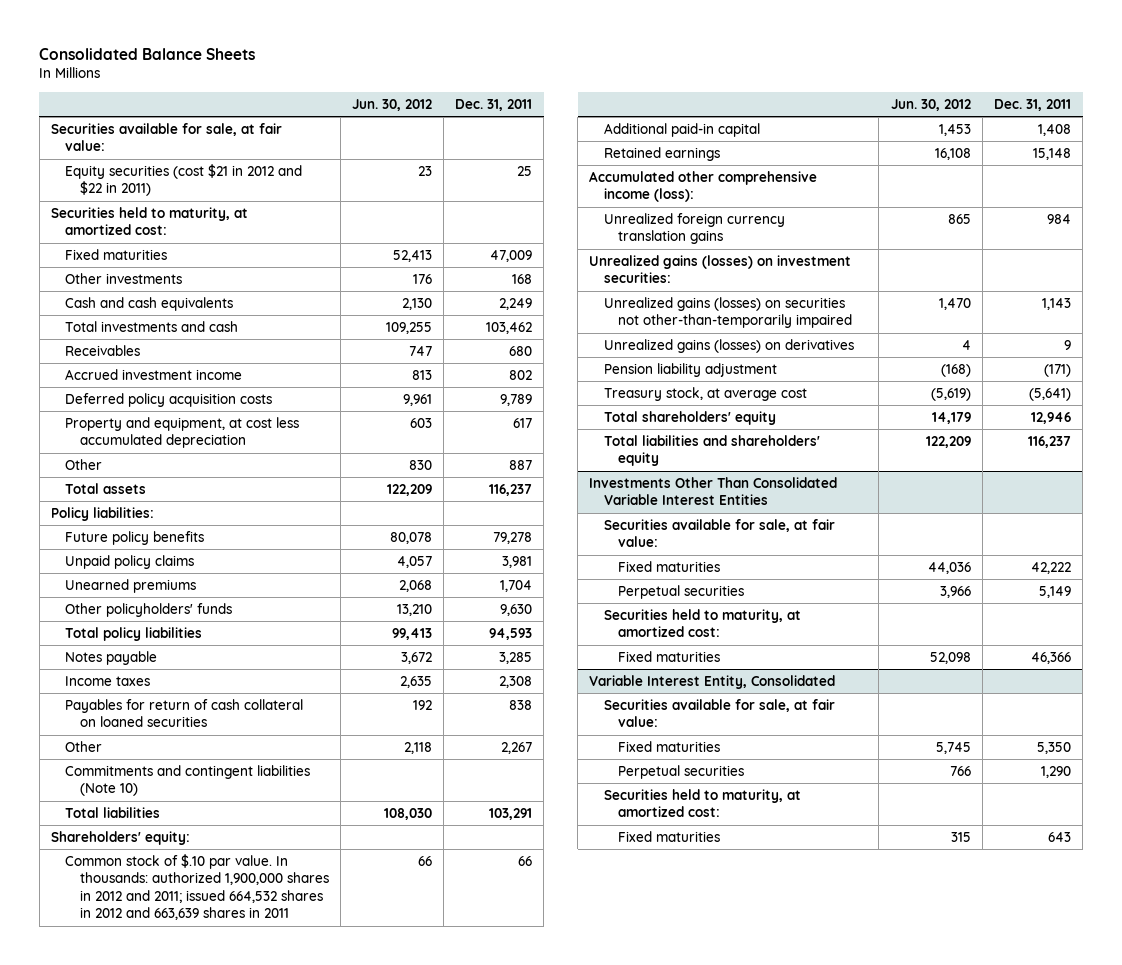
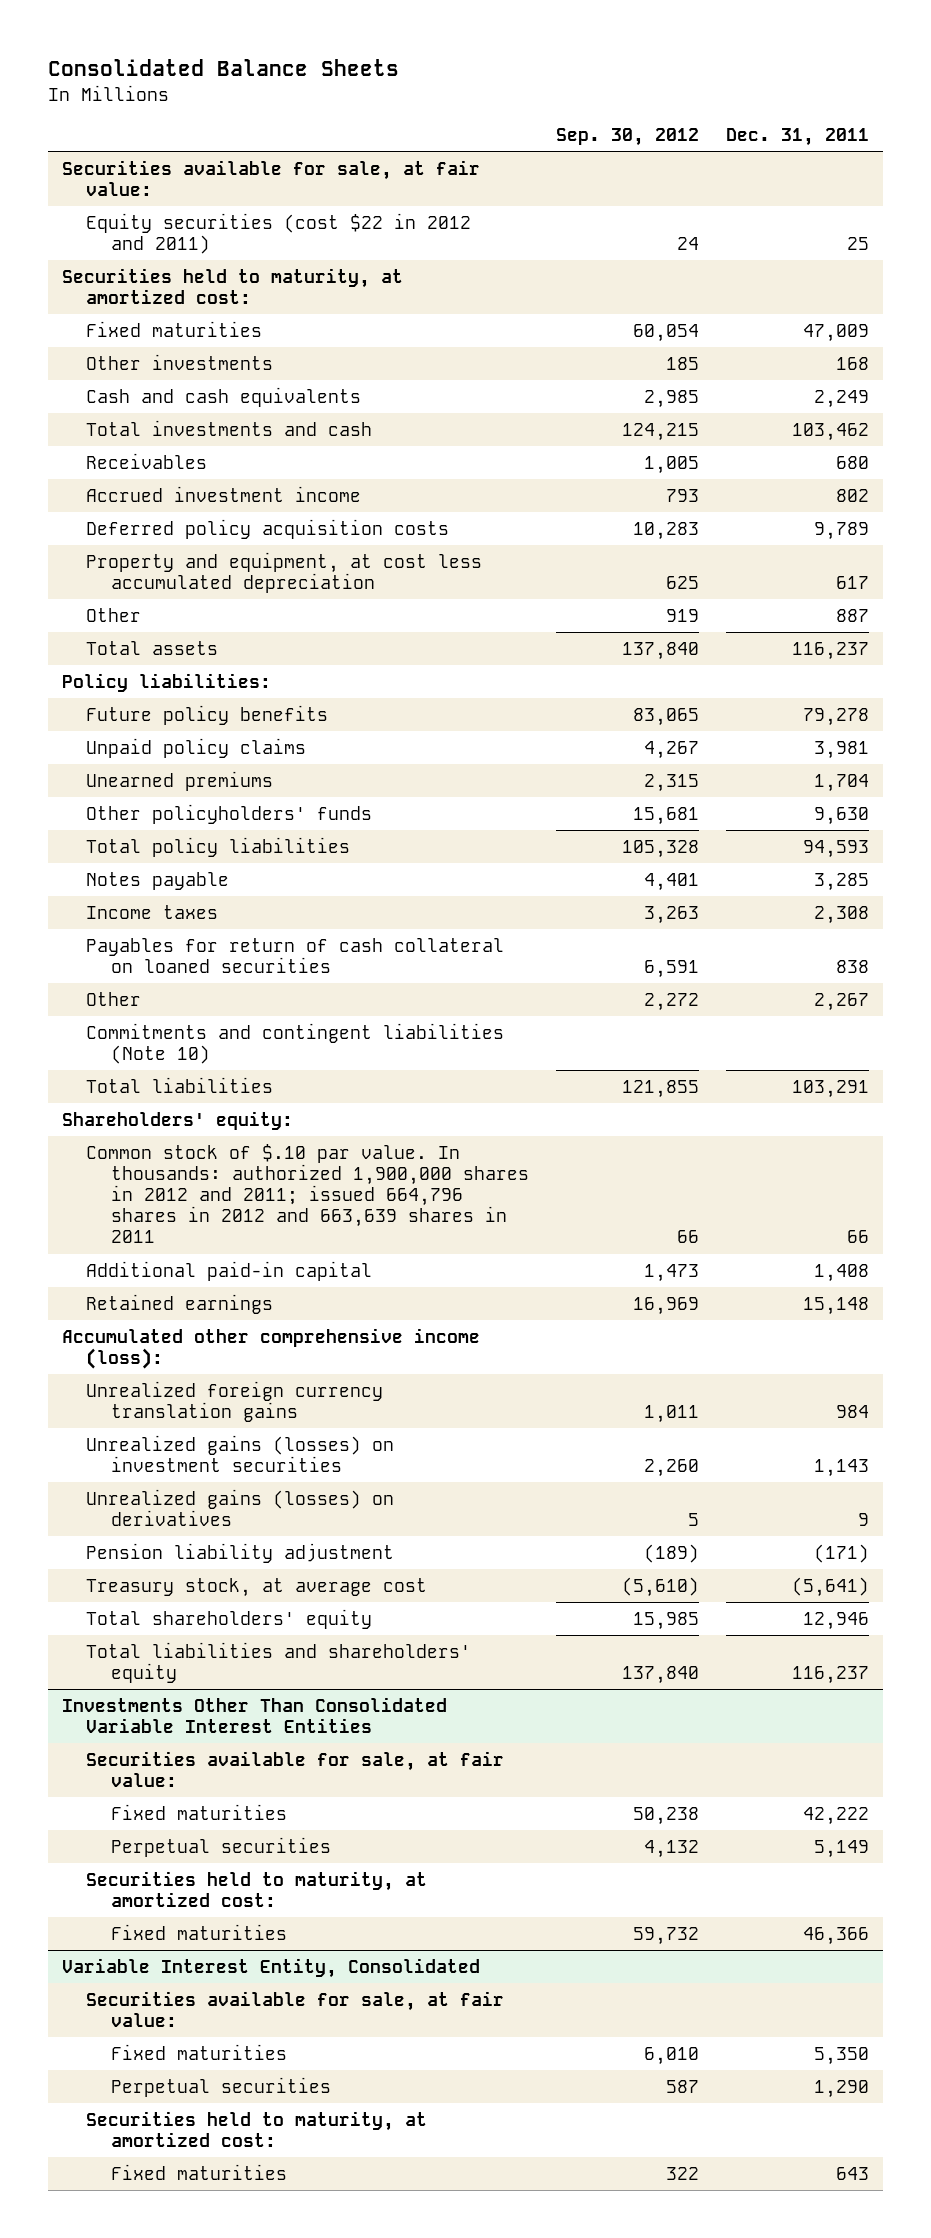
[351,98,432,111] Jun. 30, 2012 -> none
none -> [555,128,699,147] Sep. 30, 2012
[65,164,303,197] Equity securities (cost $21 in 2012 and $22 in 2011) -> [86,212,472,254] Equity securities (cost $22 in 2012 and 2011)
[65,854,329,921] Common stock of $.10 par value. In thousands: authorized 1,900,000 shares in 2012 and 2011; issued 664,532 shares in 2012 and 663,639 shares in 2011 -> [86,1143,529,1244] Common stock of $.10 par value. In thousands: authorized 1,900,000 shares in 2012 and 2011; issued 664,796 shares in 2012 and 663,639 shares in 2011
[589,255,852,284] Unrealized gains (losses) on investment securities: -> none
[603,297,853,329] Unrealized gains (losses) on securities not other-than-temporarily impaired -> [86,1434,395,1472] Unrealized gains (losses) on investment securities

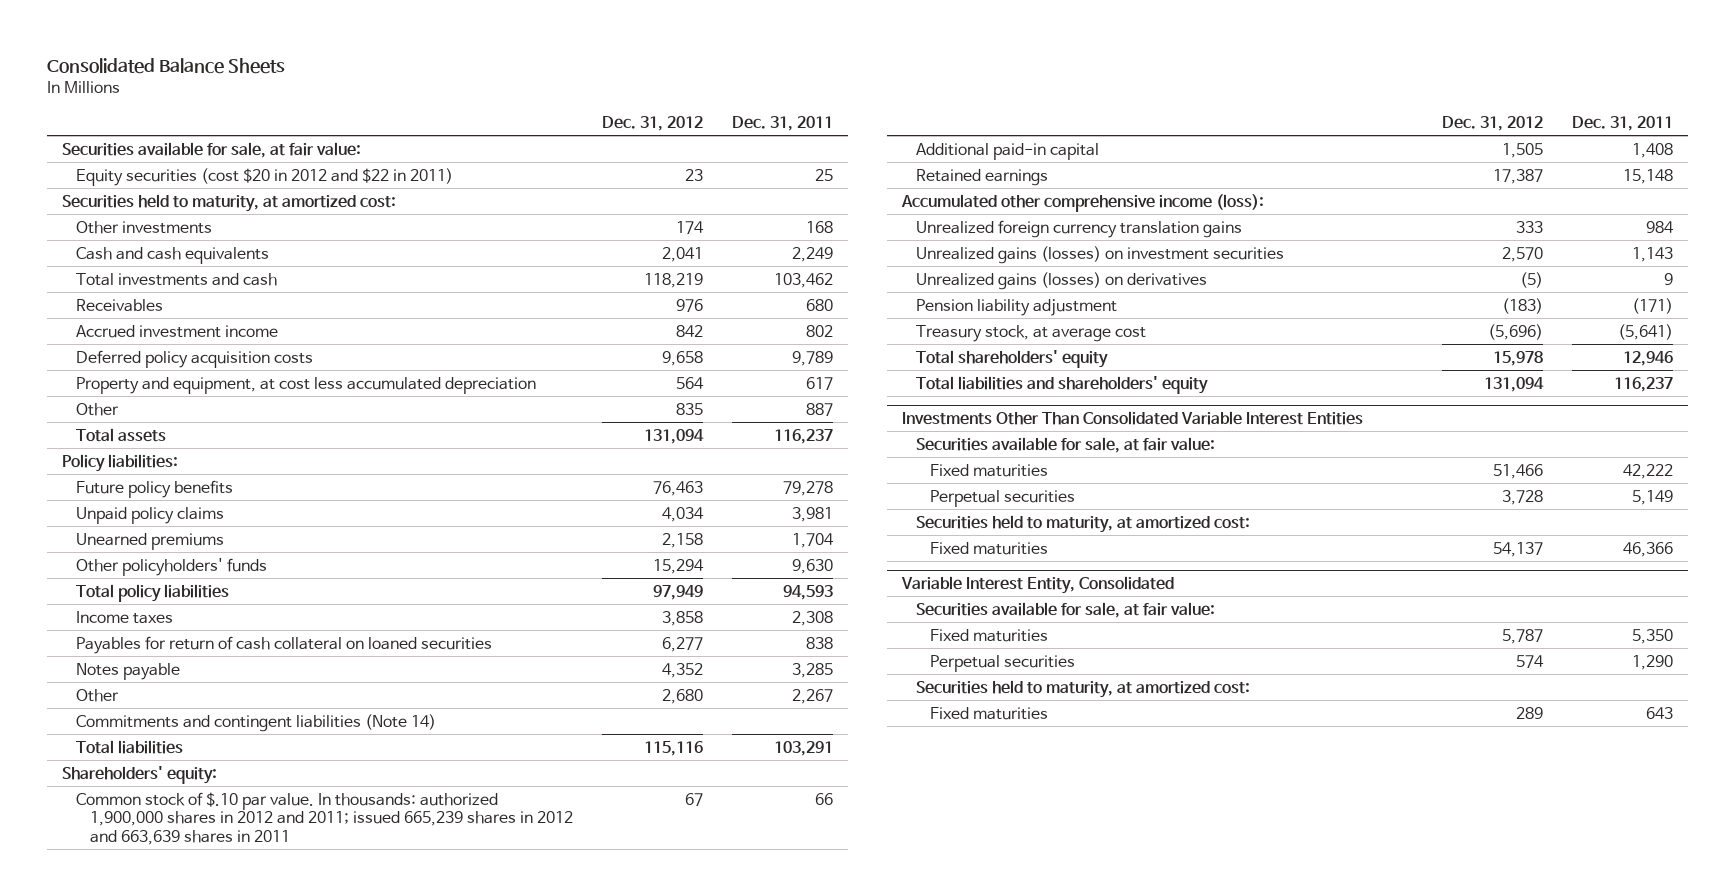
[555,128,699,147] Sep. 30, 2012 -> none
none -> [601,115,703,131] Dec. 31, 2012
[86,212,472,254] Equity securities (cost $22 in 2012 and 2011) -> [75,167,453,186] Equity securities (cost $20 in 2012 and $22 in 2011)
[86,320,263,337] Fixed maturities -> none
[86,871,230,890] Notes payable -> [75,662,180,680] Notes payable
[86,1022,505,1064] Commitments and contingent liabilities (Note 10) -> [75,713,436,732] Commitments and contingent liabilities (Note 14)
[86,1143,529,1244] Common stock of $.10 par value. In thousands: authorized 1,900,000 shares in 2012 and 2011; issued 664,796 shares in 2012 and 663,639 shares in 2011 -> [75,791,573,846] Common stock of $.10 par value. In thousands: authorized 1,900,000 shares in 2012 and 2011; issued 665,239 shares in 2012 and 663,639 shares in 2011

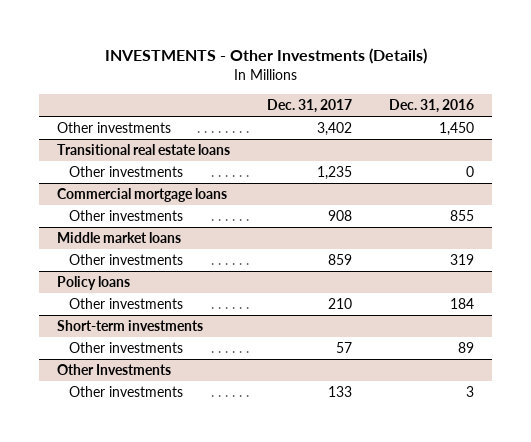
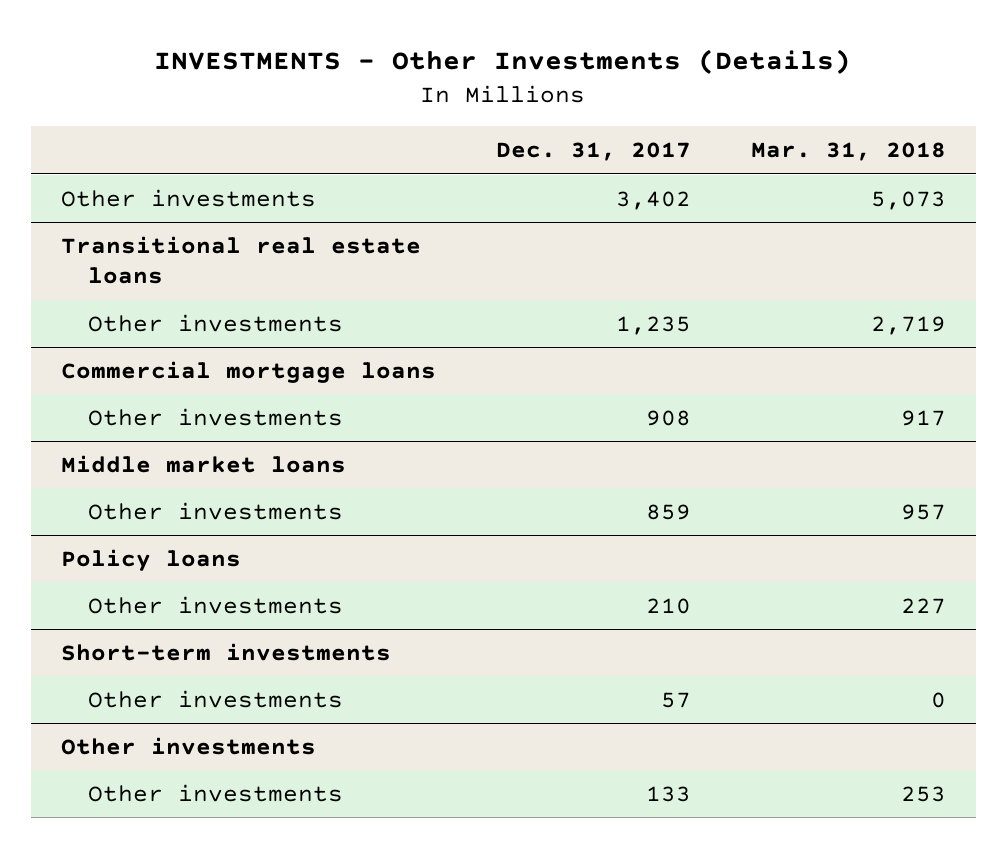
[388,98,474,113] Dec. 31, 2016 -> none
none -> [750,142,946,162] Mar. 31, 2018
[57,364,172,376] Other Investments -> [60,736,316,755] Other investments

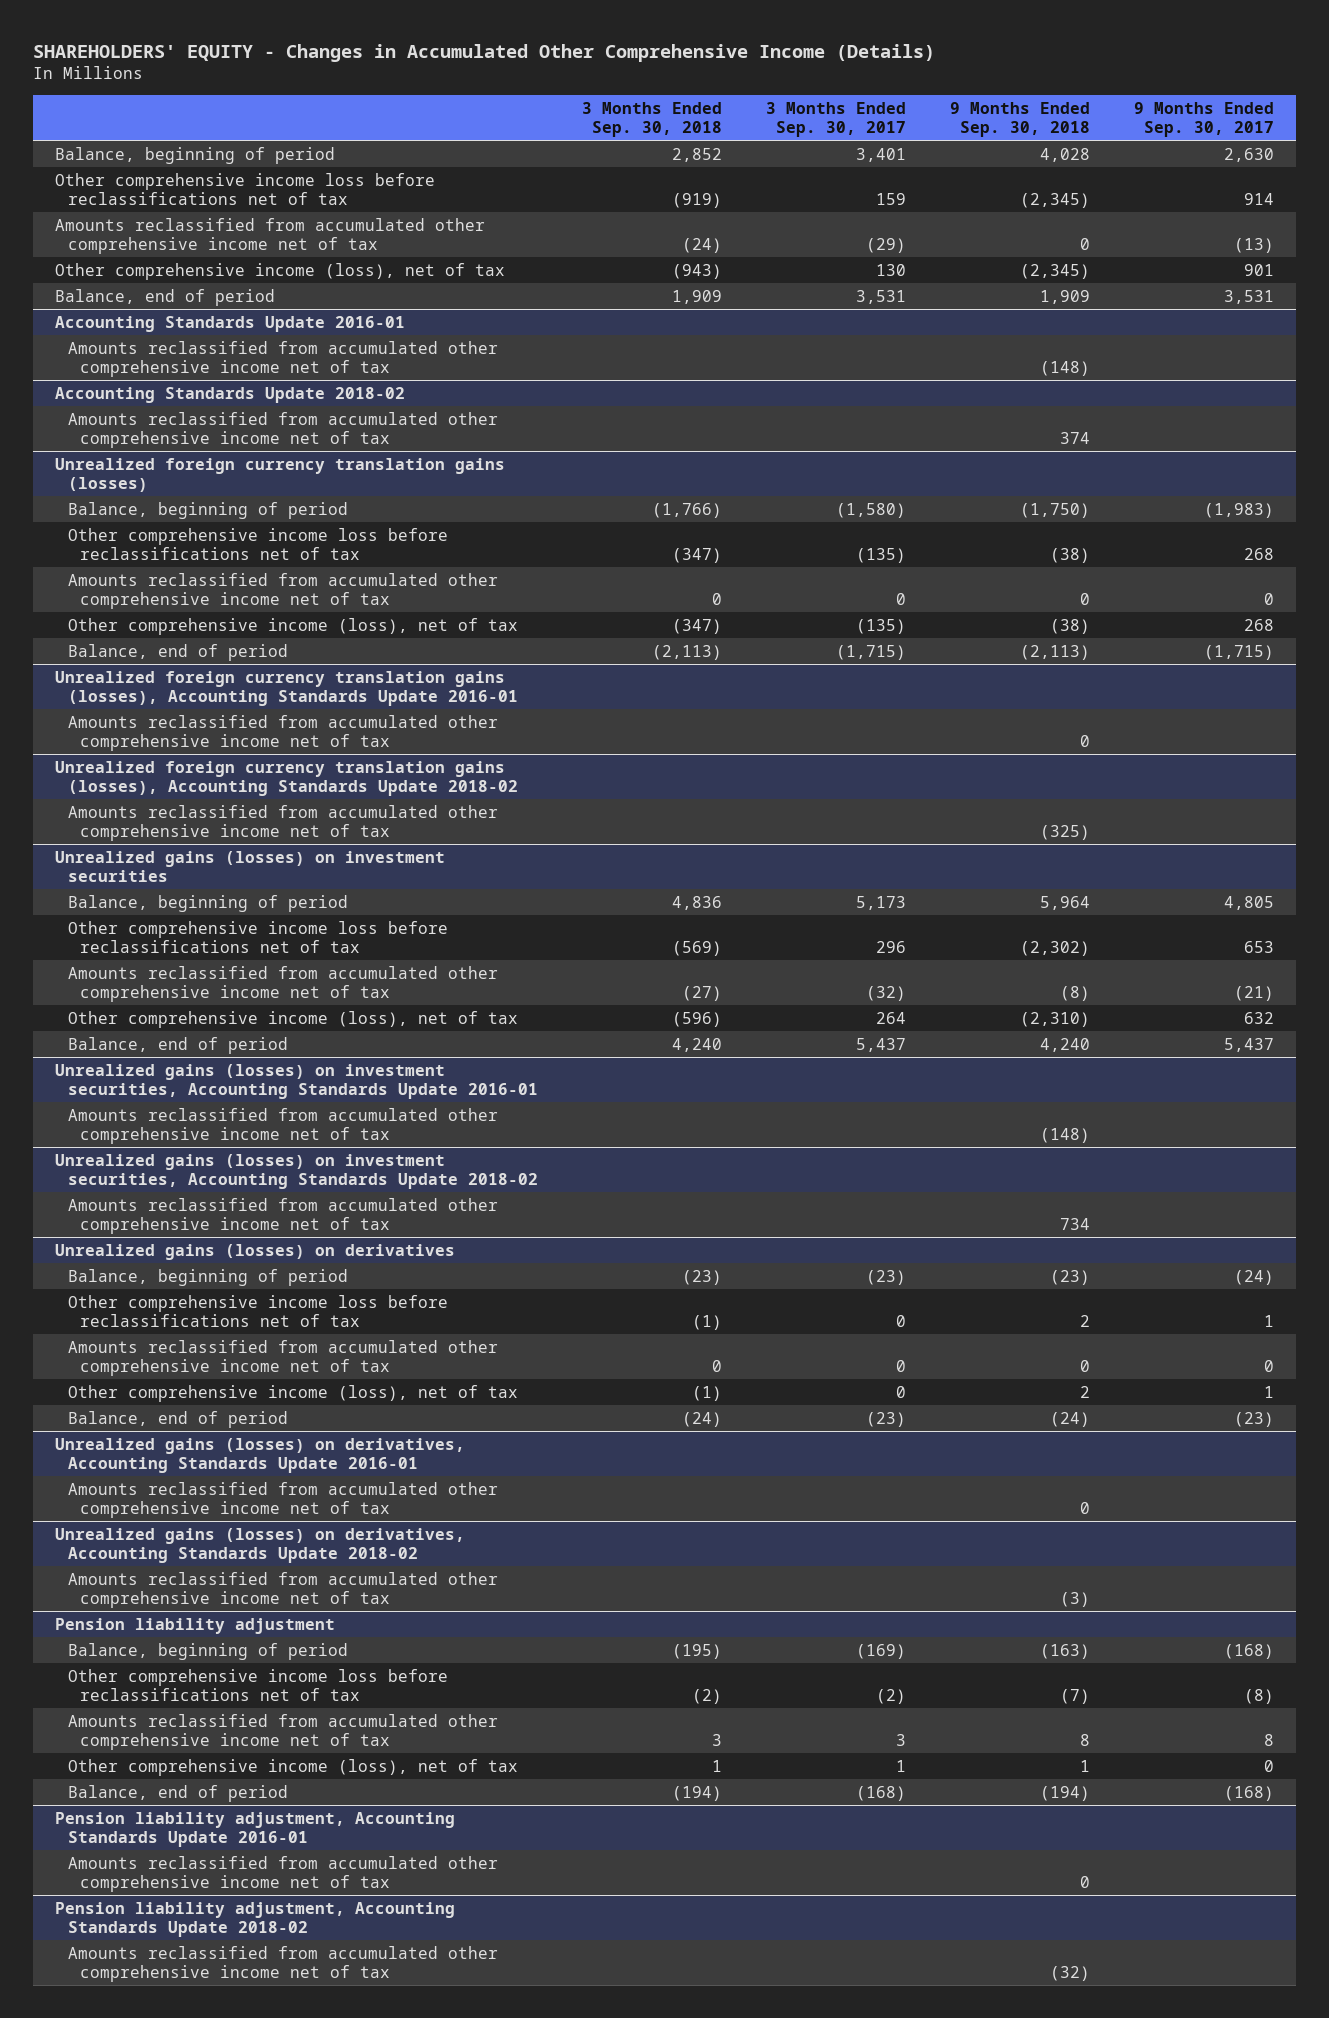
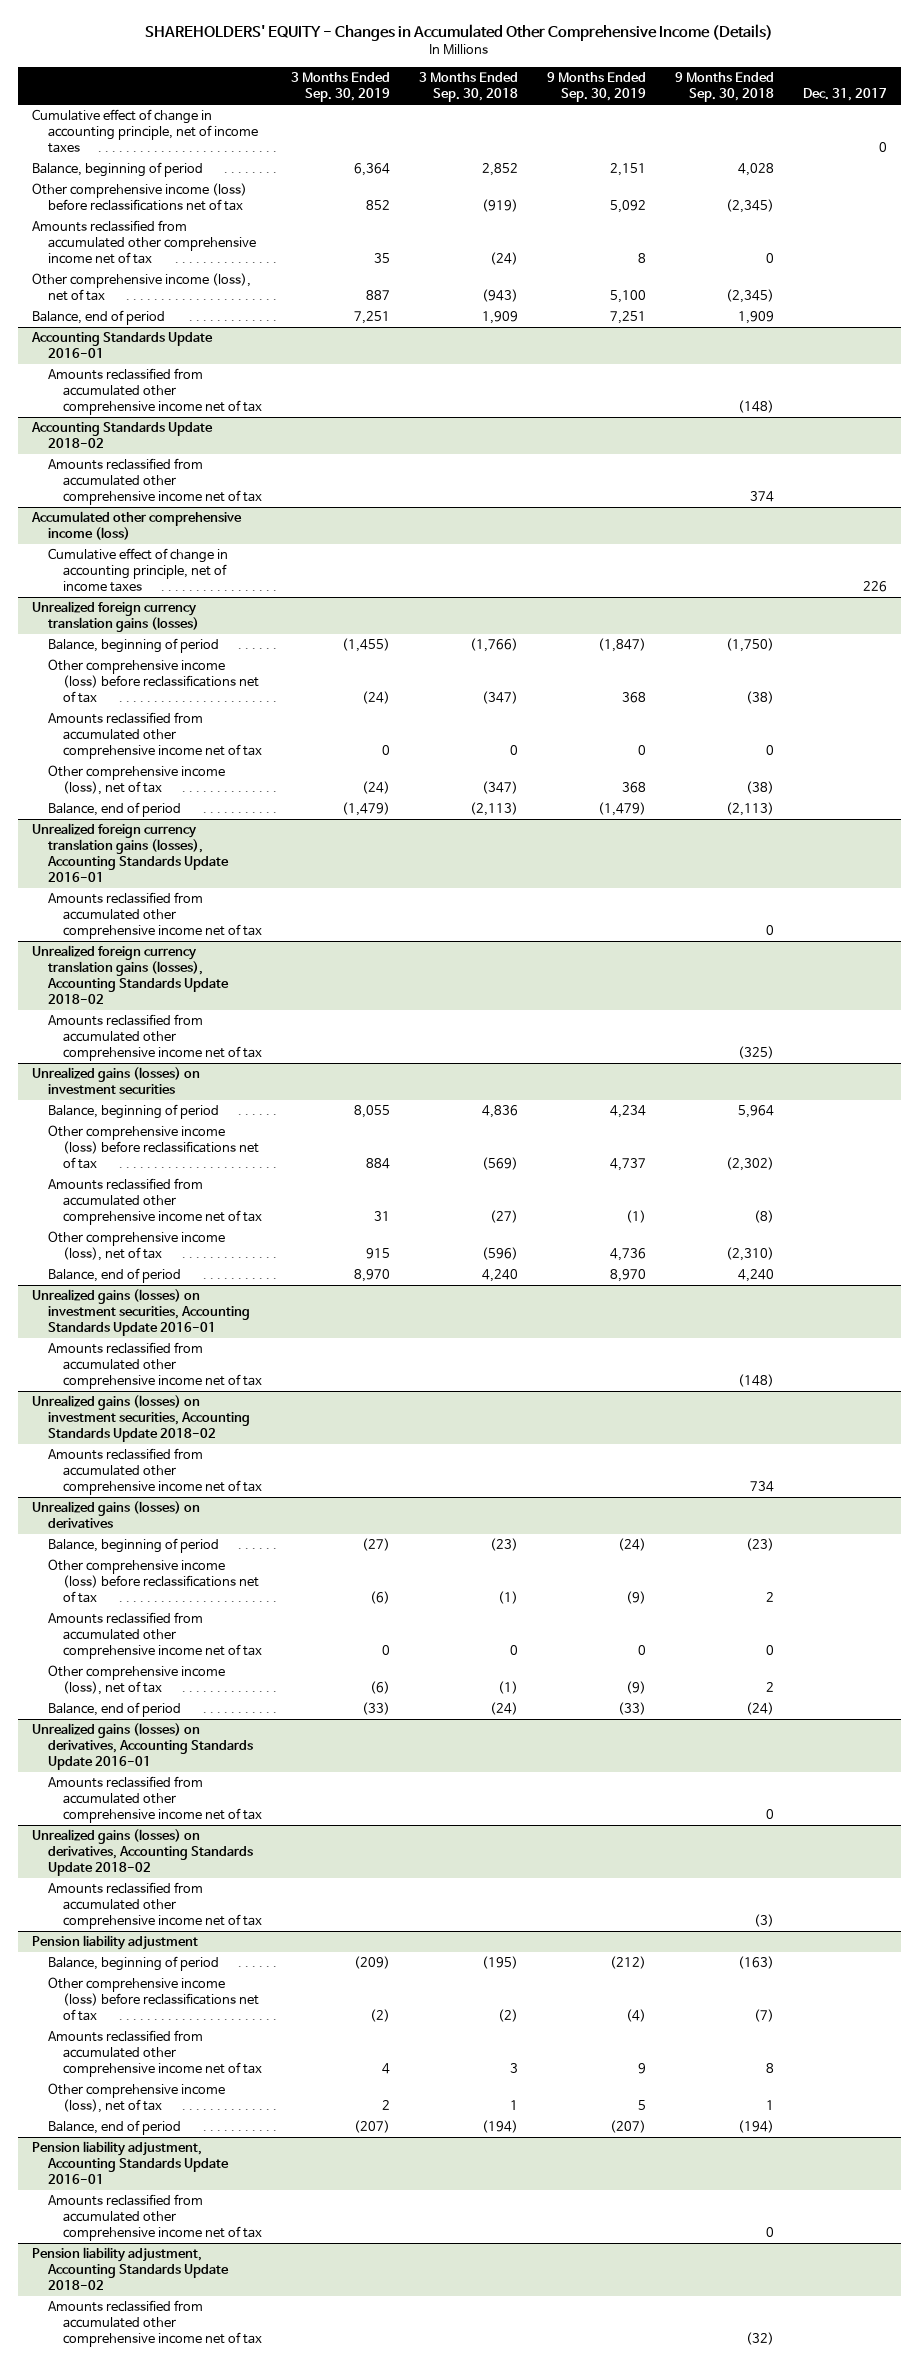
[765,101,906,137] 3 Months Ended Sep. 30, 2017 -> none
[1133,101,1274,137] 9 Months Ended Sep. 30, 2017 -> none
none -> [291,72,391,103] 3 Months Ended Sep. 30, 2019
none -> [546,72,646,103] 9 Months Ended Sep. 30, 2019
none -> [802,88,887,102] Dec. 31, 2017
none -> [31,109,258,153] Cumulative effect of change in accounting principle, net of income taxes
[54,172,435,205] Other comprehensive income loss before reclassifications net of tax -> [31,183,247,212] Other comprehensive income (loss) before reclassifications net of tax
none -> [30,511,242,541] Accumulated other comprehensive income (loss)
none -> [47,548,228,592] Cumulative effect of change in accounting principle, net of income taxes
[67,527,448,560] Other comprehensive income loss before reclassifications net of tax -> [47,659,260,703] Other comprehensive income (loss) before reclassifications net of tax
[67,920,448,953] Other comprehensive income loss before reclassifications net of tax -> [47,1125,260,1169] Other comprehensive income (loss) before reclassifications net of tax
[67,1294,448,1327] Other comprehensive income loss before reclassifications net of tax -> [47,1559,260,1603] Other comprehensive income (loss) before reclassifications net of tax
[67,1668,448,1701] Other comprehensive income loss before reclassifications net of tax -> [47,1977,260,2021] Other comprehensive income (loss) before reclassifications net of tax

